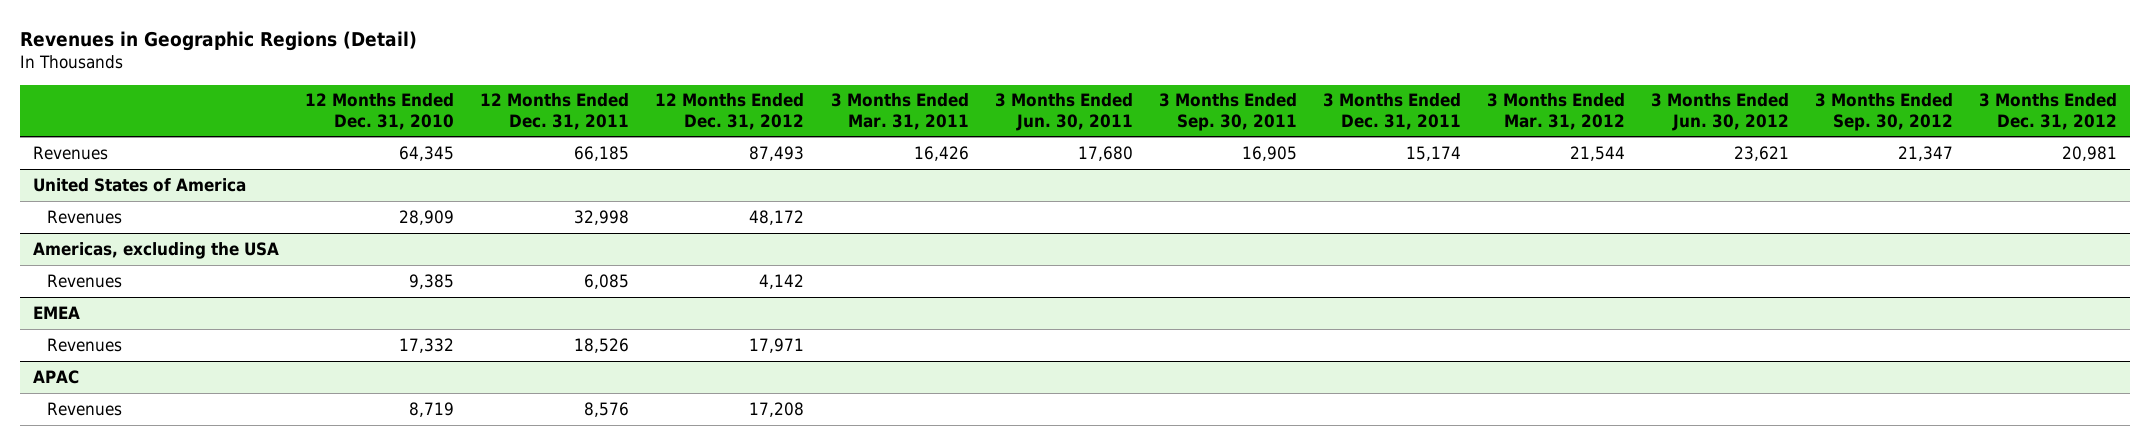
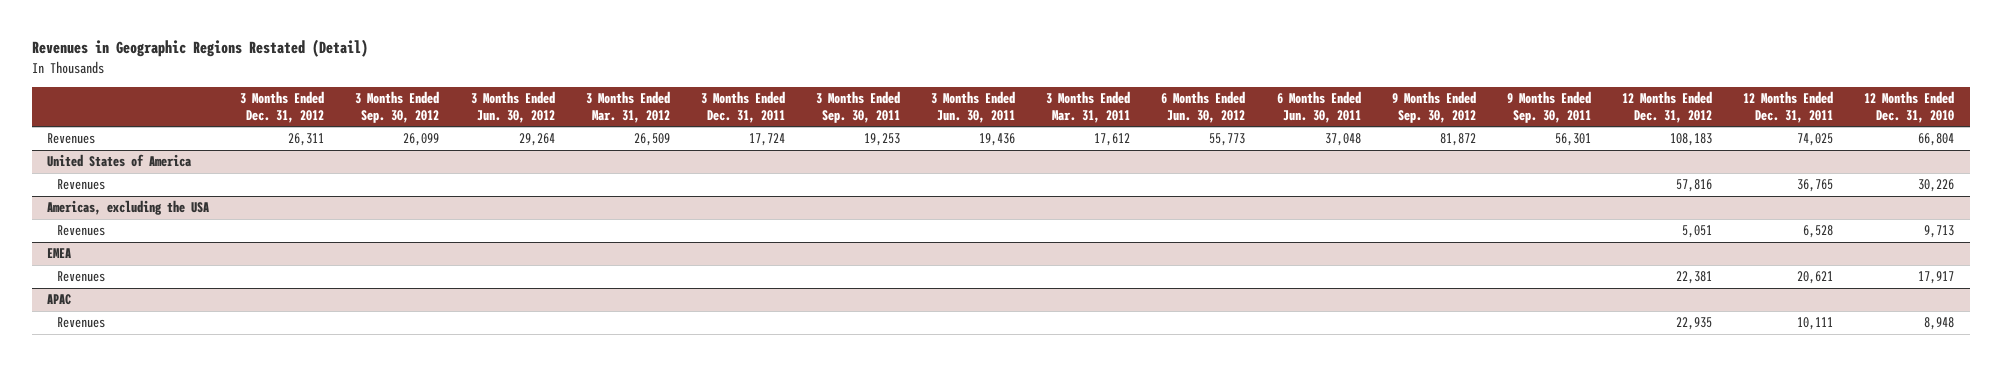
[19,30,417,51] Revenues in Geographic Regions (Detail) -> [31,39,368,58] Revenues in Geographic Regions Restated (Detail)
none -> [1161,90,1246,124] 6 Months Ended Jun. 30, 2012
none -> [1276,90,1361,124] 6 Months Ended Jun. 30, 2011
none -> [1391,90,1476,124] 9 Months Ended Sep. 30, 2012
none -> [1506,90,1591,124] 9 Months Ended Sep. 30, 2011
[399,145,455,161] 64,345 -> [1918,133,1955,147] 66,804
[574,145,630,161] 66,185 -> [1797,133,1834,147] 74,025
[749,145,805,161] 87,493 -> [1669,133,1712,147] 108,183
[913,145,969,161] 16,426 -> [1094,133,1131,147] 17,612
[1077,145,1133,161] 17,680 -> [979,133,1016,147] 19,436
[1241,145,1297,161] 16,905 -> [863,133,900,147] 19,253
[1405,145,1461,161] 15,174 -> [748,133,785,147] 17,724
[1569,145,1625,161] 21,544 -> [633,133,670,147] 26,509
[1734,145,1790,161] 23,621 -> [518,133,555,147] 29,264
[1898,145,1954,161] 21,347 -> [403,133,440,147] 26,099
[2062,145,2118,161] 20,981 -> [288,133,325,147] 26,311
[399,209,455,225] 28,909 -> [1918,179,1955,193] 30,226
[574,209,630,225] 32,998 -> [1797,179,1834,193] 36,765
[749,209,805,225] 48,172 -> [1675,179,1712,193] 57,816
[409,273,455,289] 9,385 -> [1924,225,1955,239] 9,713
[584,273,630,289] 6,085 -> [1803,225,1834,239] 6,528
[759,273,805,289] 4,142 -> [1681,225,1712,239] 5,051
[399,337,455,353] 17,332 -> [1918,271,1955,285] 17,917
[574,337,630,353] 18,526 -> [1797,271,1834,285] 20,621
[749,337,805,353] 17,971 -> [1675,271,1712,285] 22,381
[409,401,455,417] 8,719 -> [1924,317,1955,331] 8,948
[584,401,630,417] 8,576 -> [1797,317,1834,331] 10,111
[749,401,805,417] 17,208 -> [1675,317,1712,331] 22,935

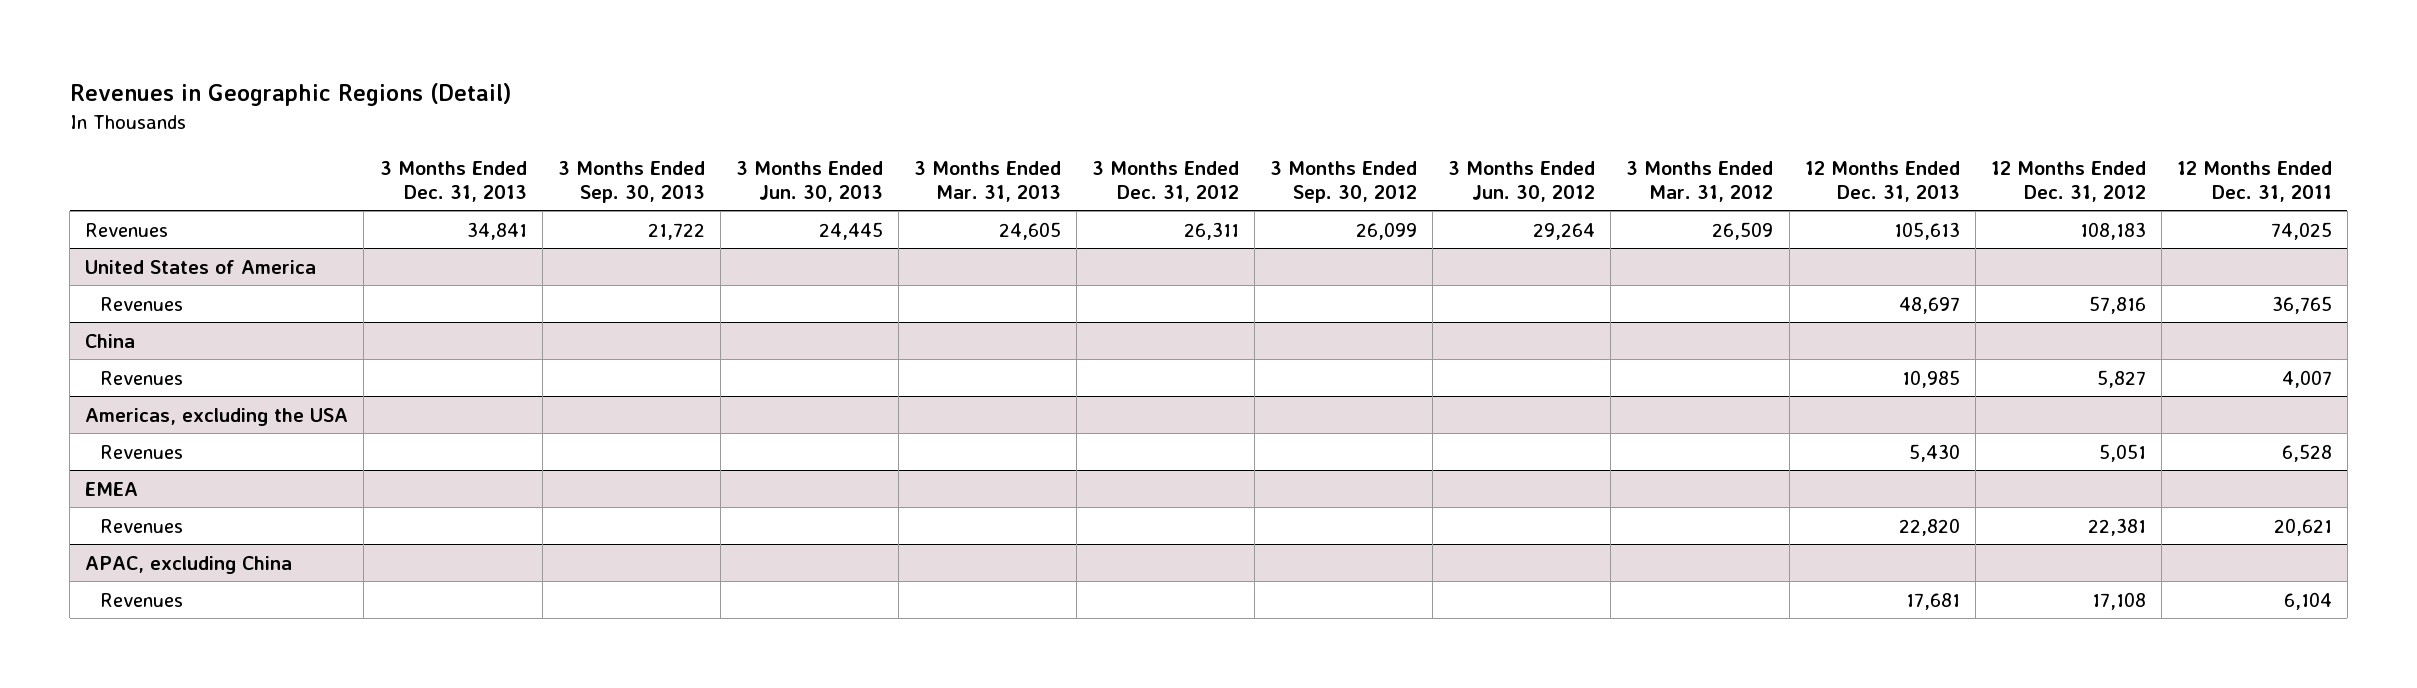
[31,39,368,58] Revenues in Geographic Regions Restated (Detail) -> [69,83,511,107] Revenues in Geographic Regions (Detail)
[700,90,785,124] 3 Months Ended Dec. 31, 2011 -> none
[815,90,900,124] 3 Months Ended Sep. 30, 2011 -> none
[931,90,1016,124] 3 Months Ended Jun. 30, 2011 -> none
[1046,90,1131,124] 3 Months Ended Mar. 31, 2011 -> none
[1161,90,1246,124] 6 Months Ended Jun. 30, 2012 -> none
[1276,90,1361,124] 6 Months Ended Jun. 30, 2011 -> none
[1391,90,1476,124] 9 Months Ended Sep. 30, 2012 -> none
[1506,90,1591,124] 9 Months Ended Sep. 30, 2011 -> none
[1864,90,1955,124] 12 Months Ended Dec. 31, 2010 -> none
none -> [379,160,527,202] 3 Months Ended Dec. 31, 2013
none -> [557,160,705,203] 3 Months Ended Sep. 30, 2013
none -> [735,160,883,202] 3 Months Ended Jun. 30, 2013
none -> [913,160,1061,202] 3 Months Ended Mar. 31, 2013
none -> [1804,160,1960,202] 12 Months Ended Dec. 31, 2013
none -> [85,333,136,348] China
none -> [99,370,183,385] Revenues
[47,294,72,306] APAC -> none
none -> [85,555,293,574] APAC, excluding China
[1675,317,1712,331] 22,935 -> [2091,591,2146,610] 17,108
[1797,317,1834,331] 10,111 -> [2283,591,2332,610] 6,104

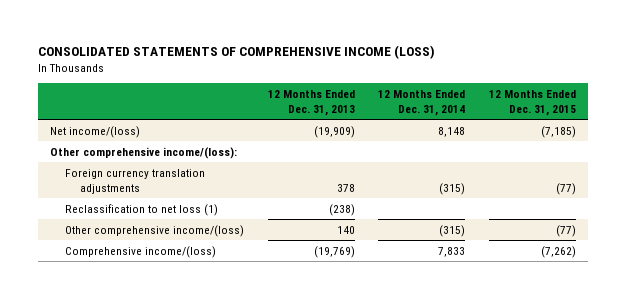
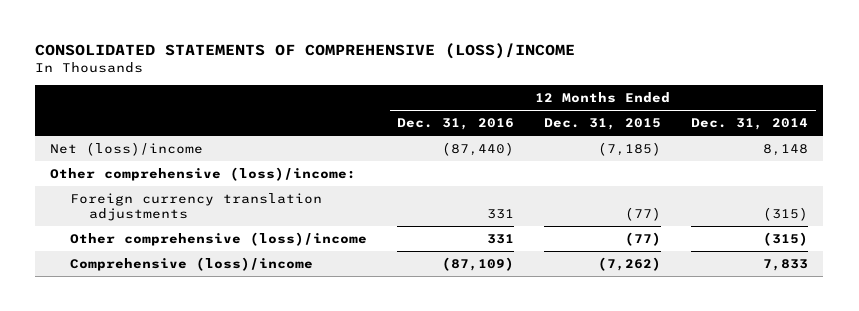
[38,44,436,59] CONSOLIDATED STATEMENTS OF COMPREHENSIVE INCOME (LOSS) -> [35,43,576,60] CONSOLIDATED STATEMENTS OF COMPREHENSIVE (LOSS)/INCOME
[267,89,355,116] 12 Months Ended Dec. 31, 2013 -> none
none -> [397,118,515,131] Dec. 31, 2016
[49,125,140,138] Net income/(loss) -> [50,142,204,157] Net (loss)/income
[49,146,237,159] Other comprehensive income/(loss): -> [50,167,357,182] Other comprehensive (loss)/income:
[65,203,219,216] Reclassification to net loss (1) -> none
[65,224,245,237] Other comprehensive income/(loss) -> [69,232,367,247] Other comprehensive (loss)/income
[65,245,217,258] Comprehensive income/(loss) -> [69,257,313,272] Comprehensive (loss)/income

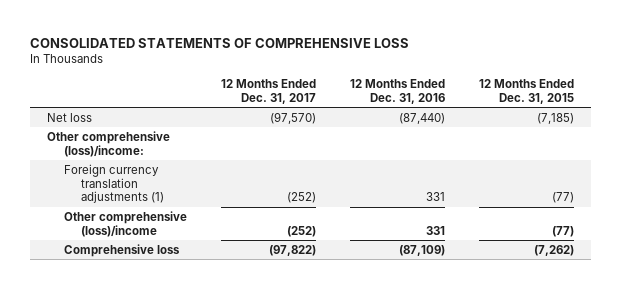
[35,43,576,60] CONSOLIDATED STATEMENTS OF COMPREHENSIVE (LOSS)/INCOME -> [30,37,410,48] CONSOLIDATED STATEMENTS OF COMPREHENSIVE LOSS
[691,118,809,131] Dec. 31, 2014 -> none
none -> [221,79,317,105] 12 Months Ended Dec. 31, 2017
[50,142,204,157] Net (loss)/income -> [47,112,93,122] Net loss
[69,193,322,222] Foreign currency translation adjustments -> [64,163,164,204] Foreign currency translation adjustments (1)
[69,257,313,272] Comprehensive (loss)/income -> [64,243,181,257] Comprehensive loss

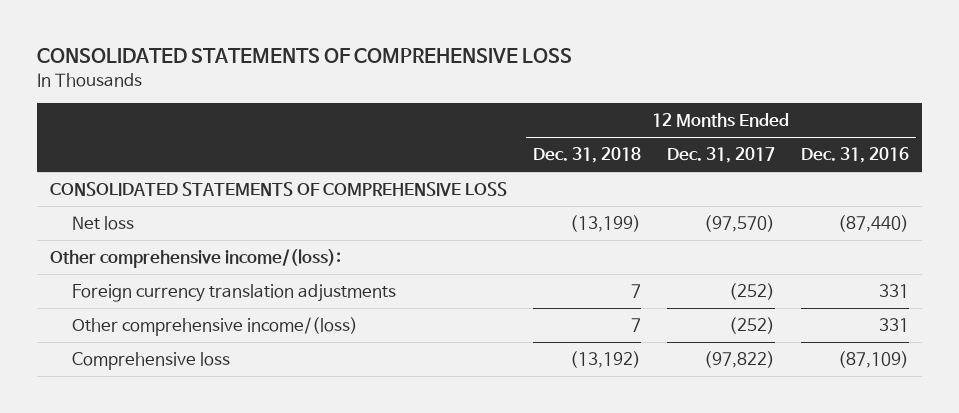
[478,79,574,105] 12 Months Ended Dec. 31, 2015 -> none
none -> [532,147,641,164] Dec. 31, 2018
none -> [49,182,507,197] CONSOLIDATED STATEMENTS OF COMPREHENSIVE LOSS
[47,130,171,157] Other comprehensive (loss)/income: -> [49,249,341,269] Other comprehensive income/(loss):
[64,163,164,204] Foreign currency translation adjustments (1) -> [71,284,396,303] Foreign currency translation adjustments
[64,210,188,237] Other comprehensive (loss)/income -> [71,317,358,337] Other comprehensive income/(loss)

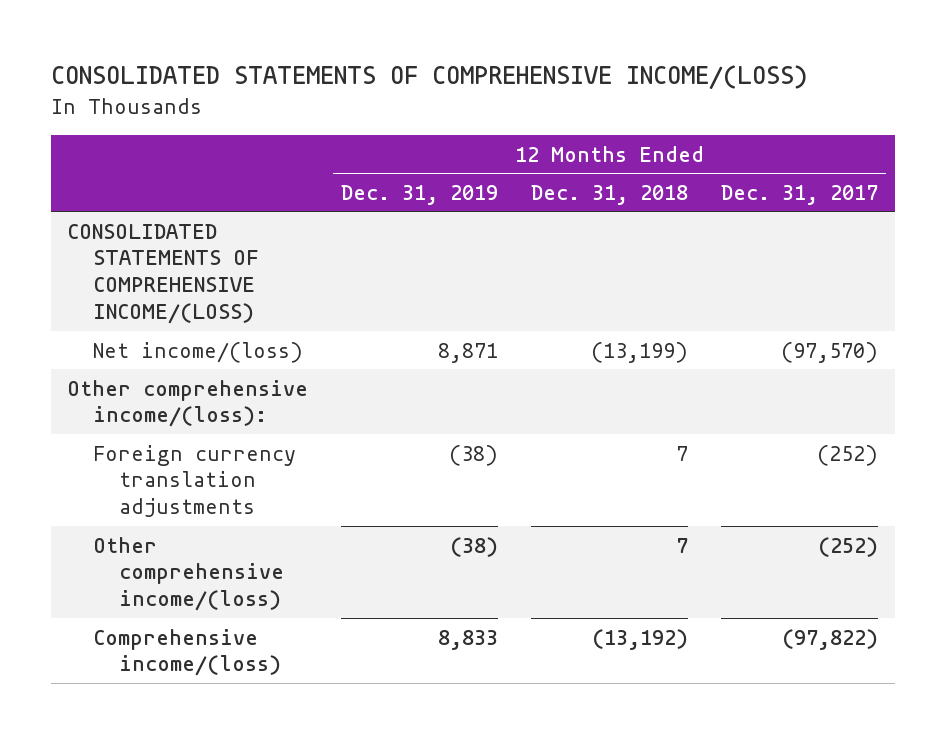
[36,48,572,64] CONSOLIDATED STATEMENTS OF COMPREHENSIVE LOSS -> [50,65,808,91] CONSOLIDATED STATEMENTS OF COMPREHENSIVE INCOME/(LOSS)
[801,147,910,164] Dec. 31, 2016 -> none
none -> [341,184,499,205] Dec. 31, 2019
[49,182,507,197] CONSOLIDATED STATEMENTS OF COMPREHENSIVE LOSS -> [67,223,260,325] CONSOLIDATED STATEMENTS OF COMPREHENSIVE INCOME/(LOSS)
[71,216,134,231] Net loss -> [93,341,304,363] Net income/(loss)
[71,352,230,371] Comprehensive loss -> [93,628,281,677] Comprehensive income/(loss)

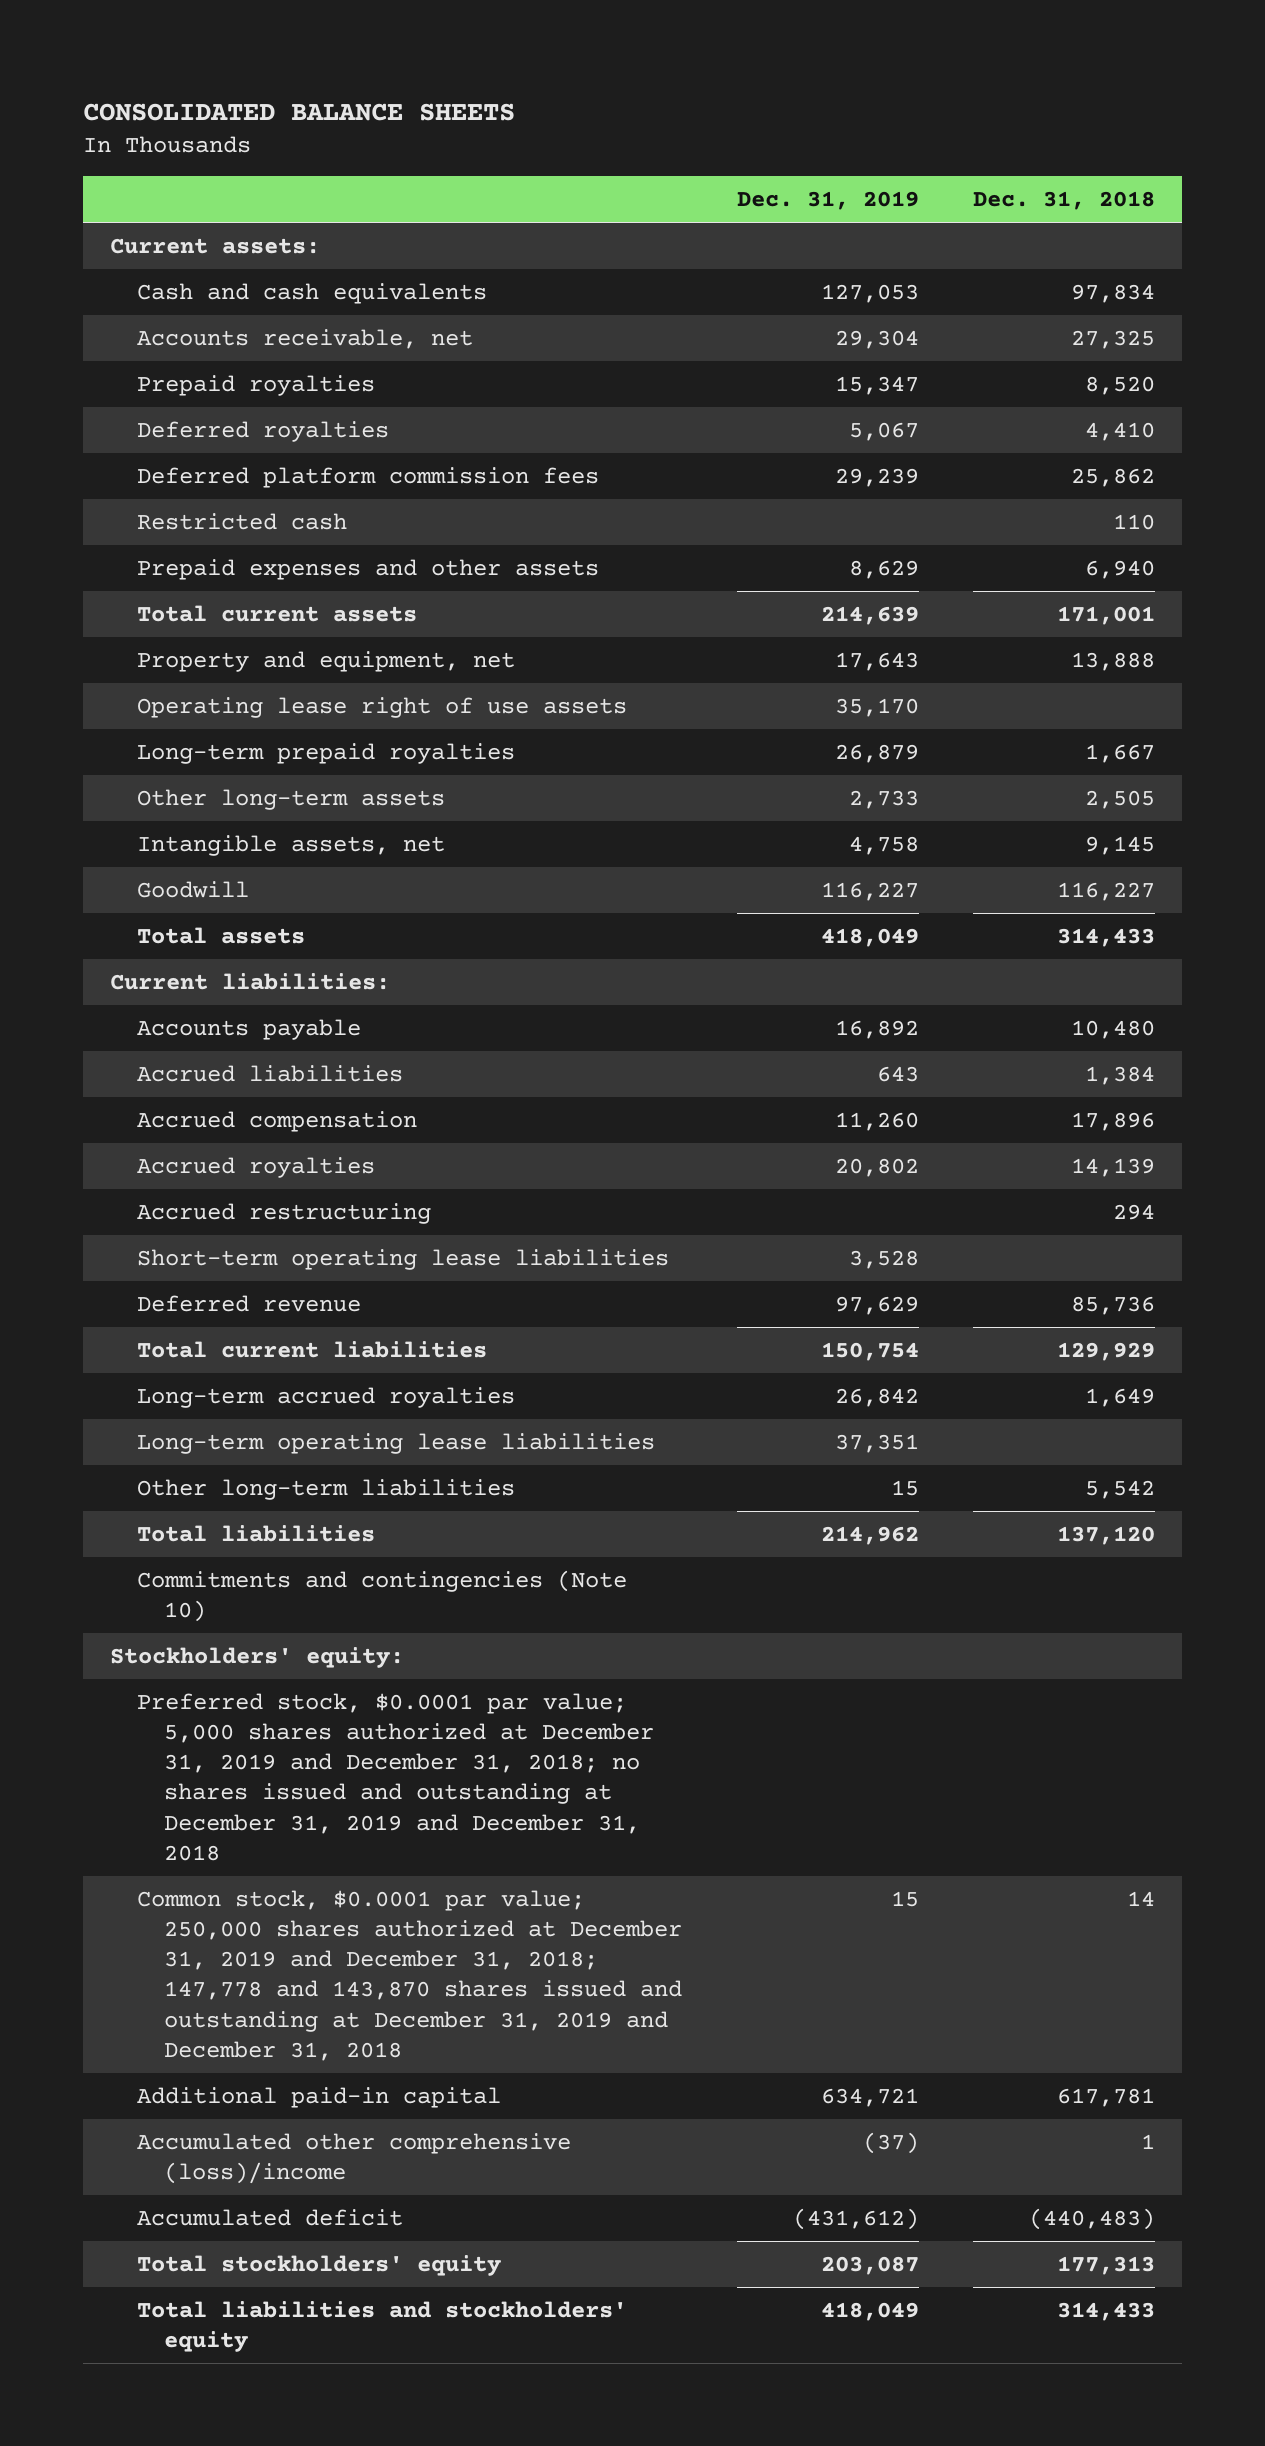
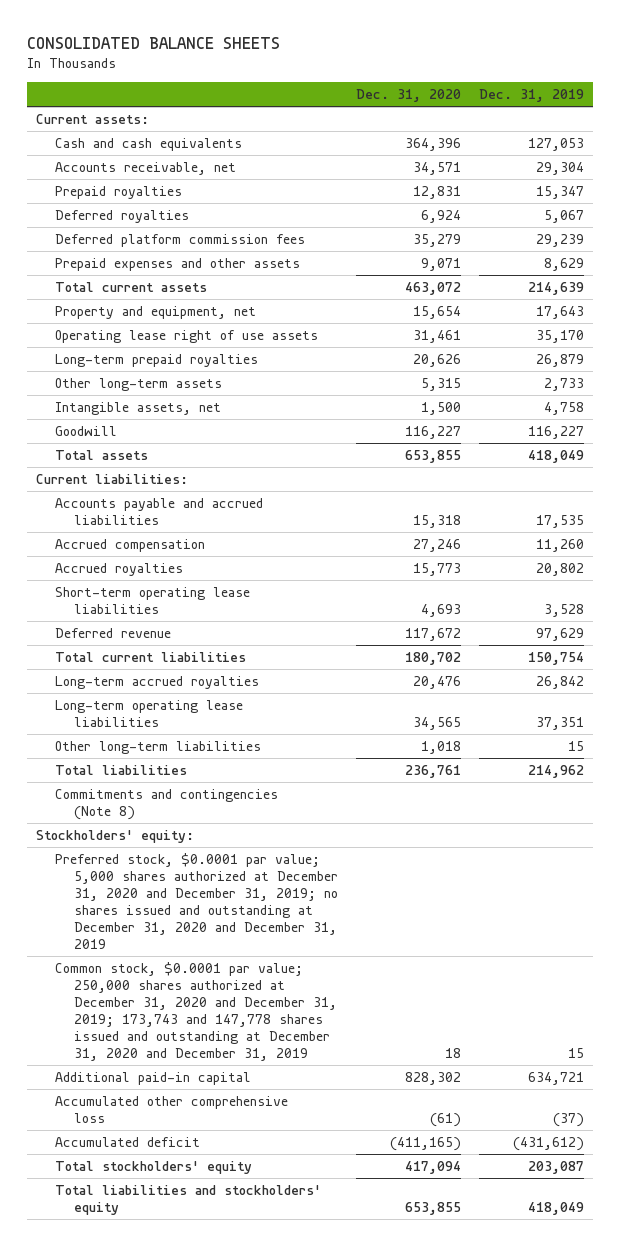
[973,190,1156,210] Dec. 31, 2018 -> none
none -> [355,88,461,102] Dec. 31, 2020
[137,513,348,531] Restricted cash -> none
[137,1065,404,1083] Accrued liabilities -> none
[137,1019,362,1041] Accounts payable -> [54,497,263,525] Accounts payable and accrued liabilities
[834,1020,919,1040] 16,892 -> [535,514,584,528] 17,535
[137,1203,432,1225] Accrued restructuring -> none
[137,1570,628,1623] Commitments and contingencies (Note 10) -> [54,788,278,820] Commitments and contingencies (Note 8)
[137,1693,654,1861] Preferred stock, $0.0001 par value; 5,000 shares authorized at December 31, 2019 and December 31, 2018; no shares issued and outstanding at December 31, 2019 and December 31, 2018 -> [54,852,338,950] Preferred stock, $0.0001 par value; 5,000 shares authorized at December 31, 2020 and December 31, 2019; no shares issued and outstanding at December 31, 2020 and December 31, 2019
[137,1890,682,2061] Common stock, $0.0001 par value; 250,000 shares authorized at December 31, 2019 and December 31, 2018; 147,778 and 143,870 shares issued and outstanding at December 31, 2019 and December 31, 2018 -> [54,961,337,1062] Common stock, $0.0001 par value; 250,000 shares authorized at December 31, 2020 and December 31, 2019; 173,743 and 147,778 shares issued and outstanding at December 31, 2020 and December 31, 2019
[137,2133,572,2185] Accumulated other comprehensive (loss)/income -> [54,1095,288,1123] Accumulated other comprehensive loss

